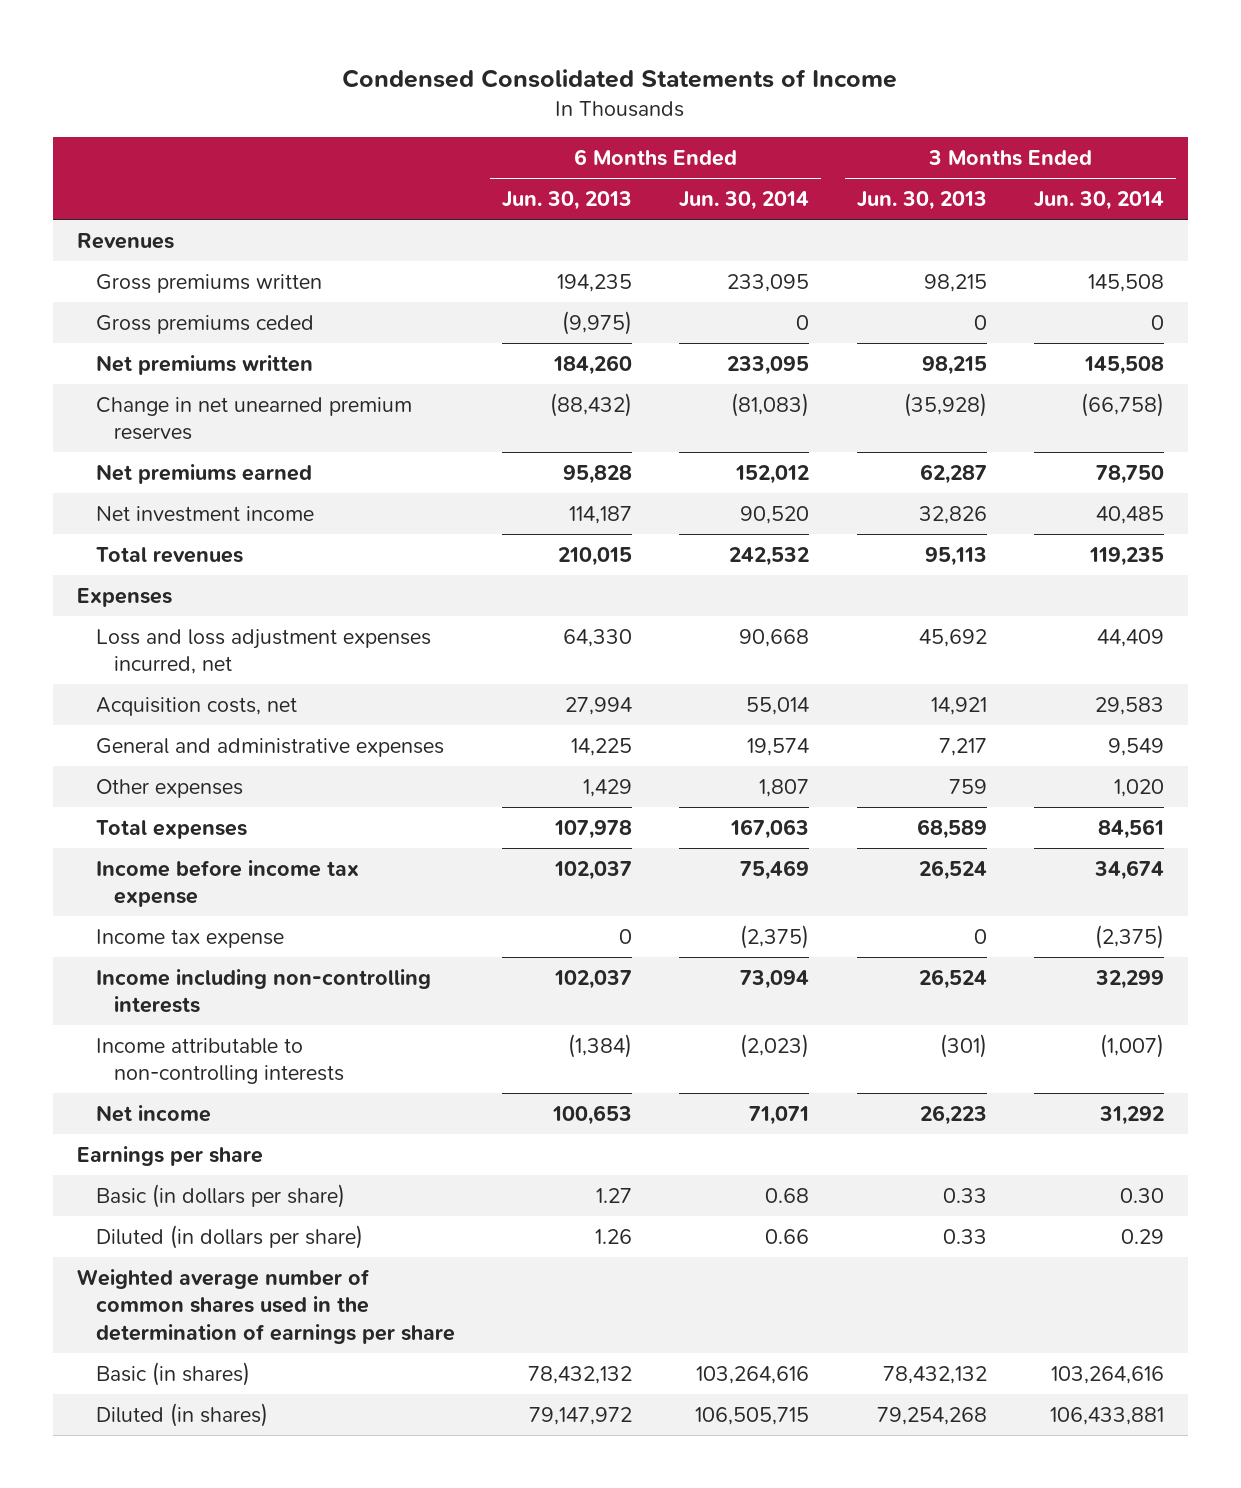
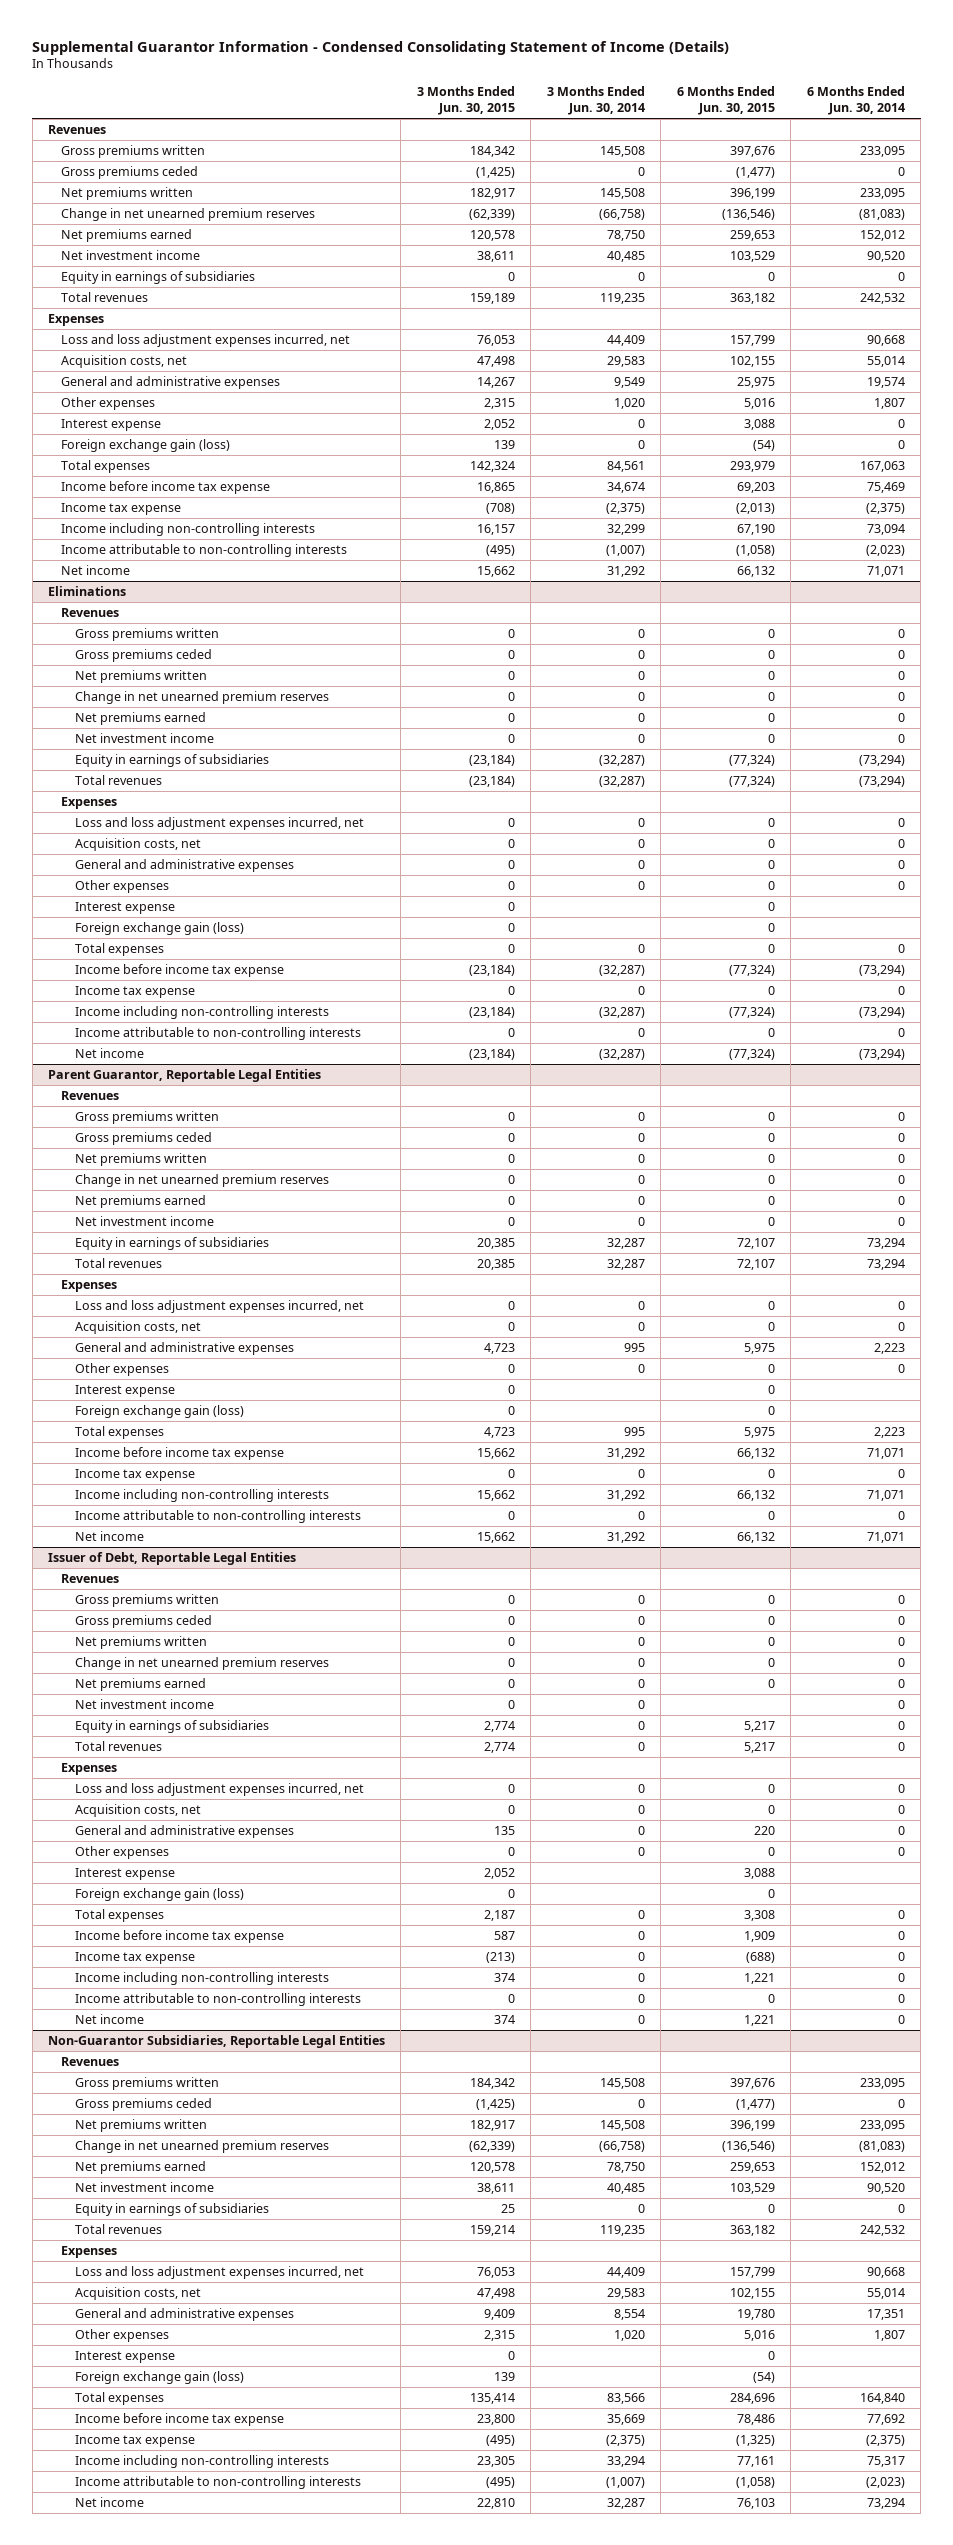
[342,68,898,88] Condensed Consolidated Statements of Income -> [32,40,730,55] Supplemental Guarantor Information - Condensed Consolidating Statement of Income (Details)
[501,191,632,211] Jun. 30, 2013 -> none
[856,191,987,211] Jun. 30, 2013 -> none
none -> [416,86,515,116] 3 Months Ended Jun. 30, 2015
none -> [676,86,775,116] 6 Months Ended Jun. 30, 2015
none -> [61,271,256,285] Equity in earnings of subsidiaries
none -> [61,419,162,432] Interest expense
none -> [61,439,231,453] Foreign exchange gain (loss)
[76,1145,263,1166] Earnings per share -> none
[95,1183,345,1208] Basic (in dollars per share) -> none
[95,1224,363,1249] Diluted (in dollars per share) -> none
[76,1268,455,1344] Weighted average number of common shares used in the determination of earnings per share -> none
[95,1361,250,1386] Basic (in shares) -> none
[95,1402,268,1427] Diluted (in shares) -> none
none -> [47,586,126,597] Eliminations
none -> [61,608,120,618] Revenues
none -> [74,628,219,642] Gross premiums written
none -> [74,649,212,663] Gross premiums ceded
none -> [74,670,207,684] Net premiums written
none -> [74,691,329,705] Change in net unearned premium reserves
none -> [74,712,206,726] Net premiums earned
none -> [74,733,214,744] Net investment income
none -> [74,754,269,768] Equity in earnings of subsidiaries
none -> [74,775,162,786] Total revenues
none -> [61,797,118,810] Expenses
none -> [74,817,364,831] Loss and loss adjustment expenses incurred, net
none -> [74,838,201,852] Acquisition costs, net
none -> [74,859,294,873] General and administrative expenses
none -> [74,880,169,894] Other expenses
none -> [74,902,175,915] Interest expense
none -> [74,922,244,936] Foreign exchange gain (loss)
none -> [74,943,164,957] Total expenses
none -> [74,964,284,978] Income before income tax expense
none -> [74,986,195,999] Income tax expense
none -> [74,1006,329,1020] Income including non-controlling interests
none -> [74,1027,361,1041] Income attributable to non-controlling interests
none -> [74,1048,144,1059] Net income
none -> [47,1069,321,1083] Parent Guarantor, Reportable Legal Entities
none -> [61,1091,120,1101] Revenues
none -> [74,1111,219,1125] Gross premiums written
none -> [74,1132,212,1146] Gross premiums ceded
none -> [74,1153,207,1167] Net premiums written
none -> [74,1174,329,1188] Change in net unearned premium reserves
none -> [74,1195,206,1209] Net premiums earned
none -> [74,1216,214,1227] Net investment income
none -> [74,1237,269,1251] Equity in earnings of subsidiaries
none -> [74,1258,162,1269] Total revenues
none -> [61,1280,118,1293] Expenses
none -> [74,1300,364,1314] Loss and loss adjustment expenses incurred, net
none -> [74,1321,201,1335] Acquisition costs, net
none -> [74,1342,294,1356] General and administrative expenses
none -> [74,1363,169,1377] Other expenses
none -> [74,1385,175,1398] Interest expense
none -> [74,1405,244,1419] Foreign exchange gain (loss)
none -> [74,1426,164,1440] Total expenses
none -> [74,1447,284,1461] Income before income tax expense
none -> [74,1469,195,1482] Income tax expense
none -> [74,1489,329,1503] Income including non-controlling interests
none -> [74,1510,361,1524] Income attributable to non-controlling interests
none -> [74,1531,144,1542] Net income
none -> [47,1552,296,1566] Issuer of Debt, Reportable Legal Entities
none -> [61,1574,120,1584] Revenues
none -> [74,1594,219,1608] Gross premiums written
none -> [74,1615,212,1629] Gross premiums ceded
none -> [74,1636,207,1650] Net premiums written
none -> [74,1657,329,1671] Change in net unearned premium reserves
none -> [74,1678,206,1692] Net premiums earned
none -> [74,1699,214,1710] Net investment income
none -> [74,1720,269,1734] Equity in earnings of subsidiaries
none -> [74,1741,162,1752] Total revenues
none -> [61,1763,118,1776] Expenses
none -> [74,1783,364,1797] Loss and loss adjustment expenses incurred, net
none -> [74,1804,201,1818] Acquisition costs, net
none -> [74,1825,294,1839] General and administrative expenses
none -> [74,1846,169,1860] Other expenses
none -> [74,1868,175,1881] Interest expense
none -> [74,1888,244,1902] Foreign exchange gain (loss)
none -> [74,1909,164,1923] Total expenses
none -> [74,1930,284,1944] Income before income tax expense
none -> [74,1952,195,1965] Income tax expense
none -> [74,1972,329,1986] Income including non-controlling interests
none -> [74,1993,361,2007] Income attributable to non-controlling interests
none -> [74,2014,144,2025] Net income
none -> [47,2035,385,2049] Non-Guarantor Subsidiaries, Reportable Legal Entities
none -> [61,2057,120,2067] Revenues
none -> [74,2077,219,2091] Gross premiums written
none -> [74,2098,212,2112] Gross premiums ceded
none -> [74,2119,207,2133] Net premiums written
none -> [74,2140,329,2154] Change in net unearned premium reserves
none -> [74,2161,206,2175] Net premiums earned
none -> [74,2182,214,2193] Net investment income
none -> [74,2203,269,2217] Equity in earnings of subsidiaries
none -> [74,2224,162,2235] Total revenues
none -> [61,2246,118,2259] Expenses
none -> [74,2266,364,2280] Loss and loss adjustment expenses incurred, net
none -> [74,2287,201,2301] Acquisition costs, net
none -> [74,2308,294,2322] General and administrative expenses
none -> [74,2329,169,2343] Other expenses
none -> [74,2351,175,2364] Interest expense
none -> [74,2371,244,2385] Foreign exchange gain (loss)
none -> [74,2392,164,2406] Total expenses
none -> [74,2413,284,2427] Income before income tax expense
none -> [74,2435,195,2448] Income tax expense
none -> [74,2455,329,2469] Income including non-controlling interests
none -> [74,2476,361,2490] Income attributable to non-controlling interests
none -> [74,2497,144,2508] Net income

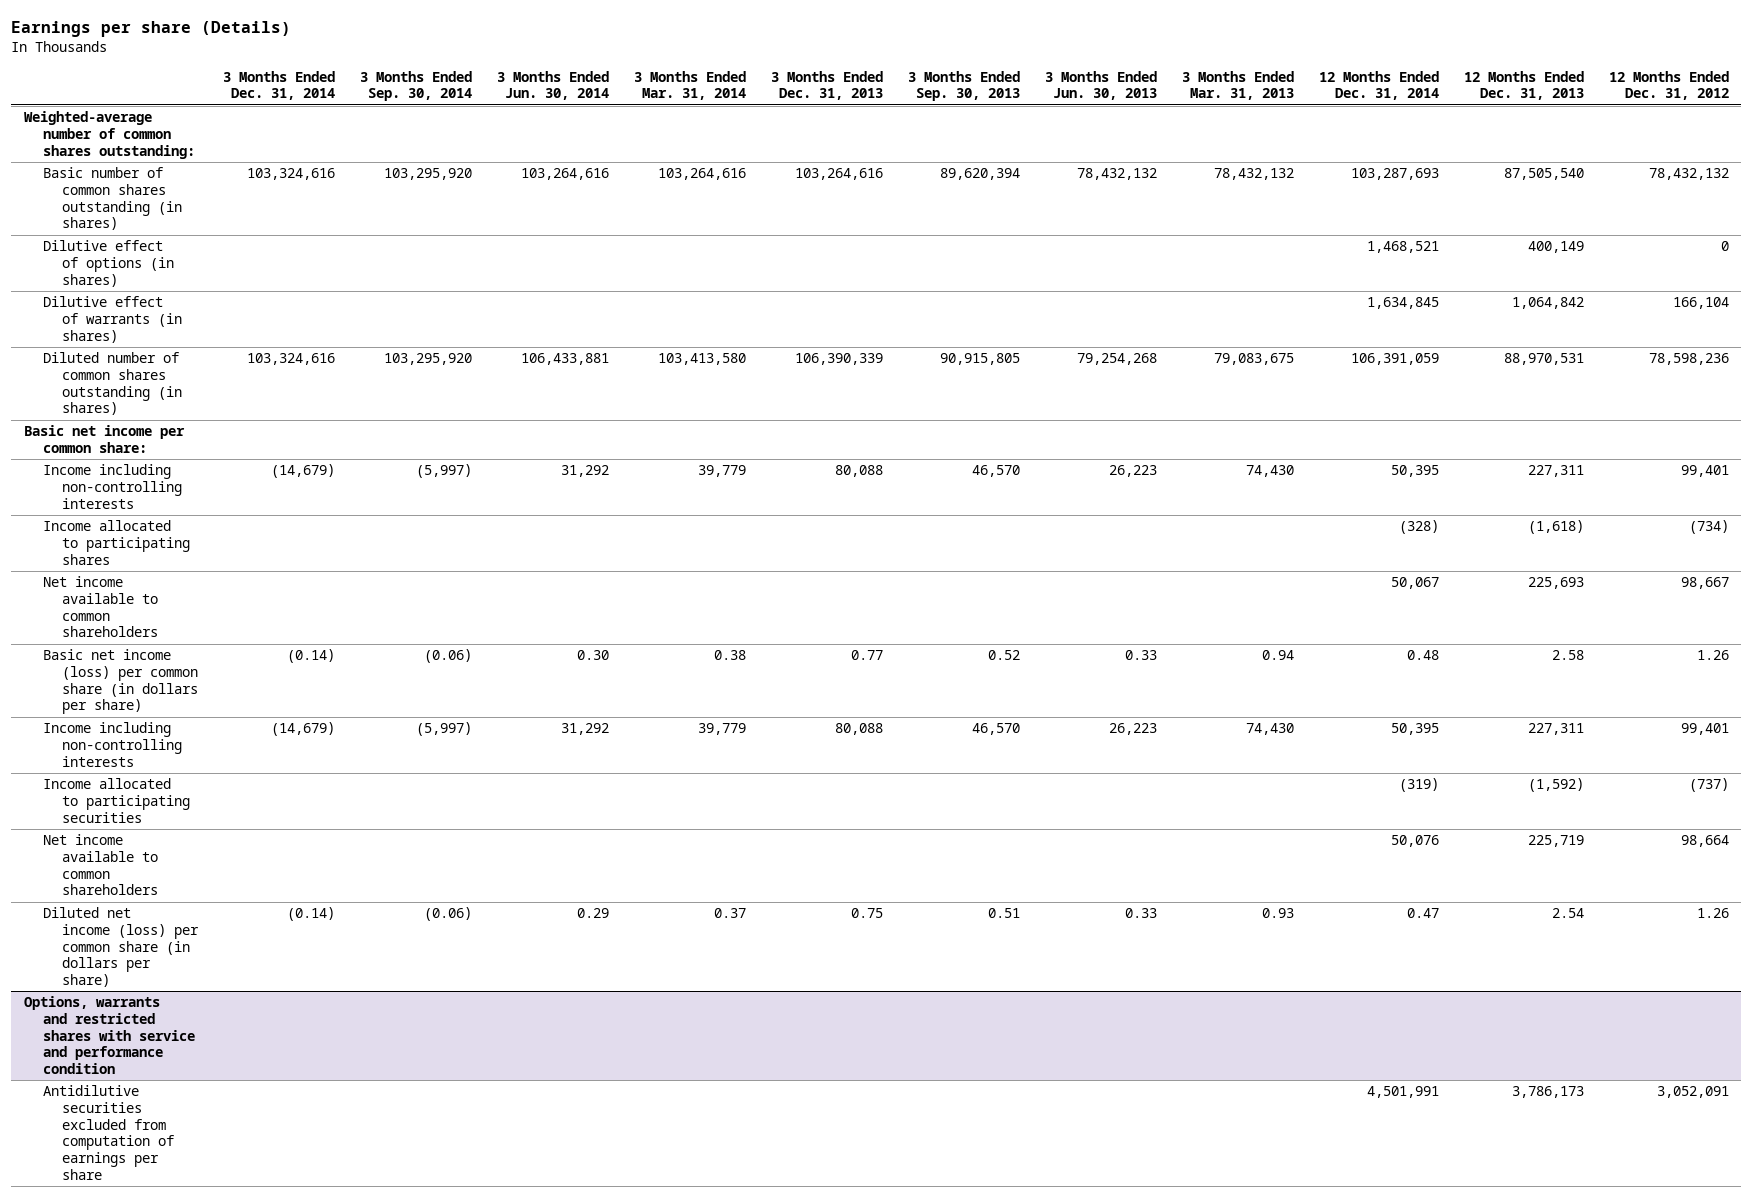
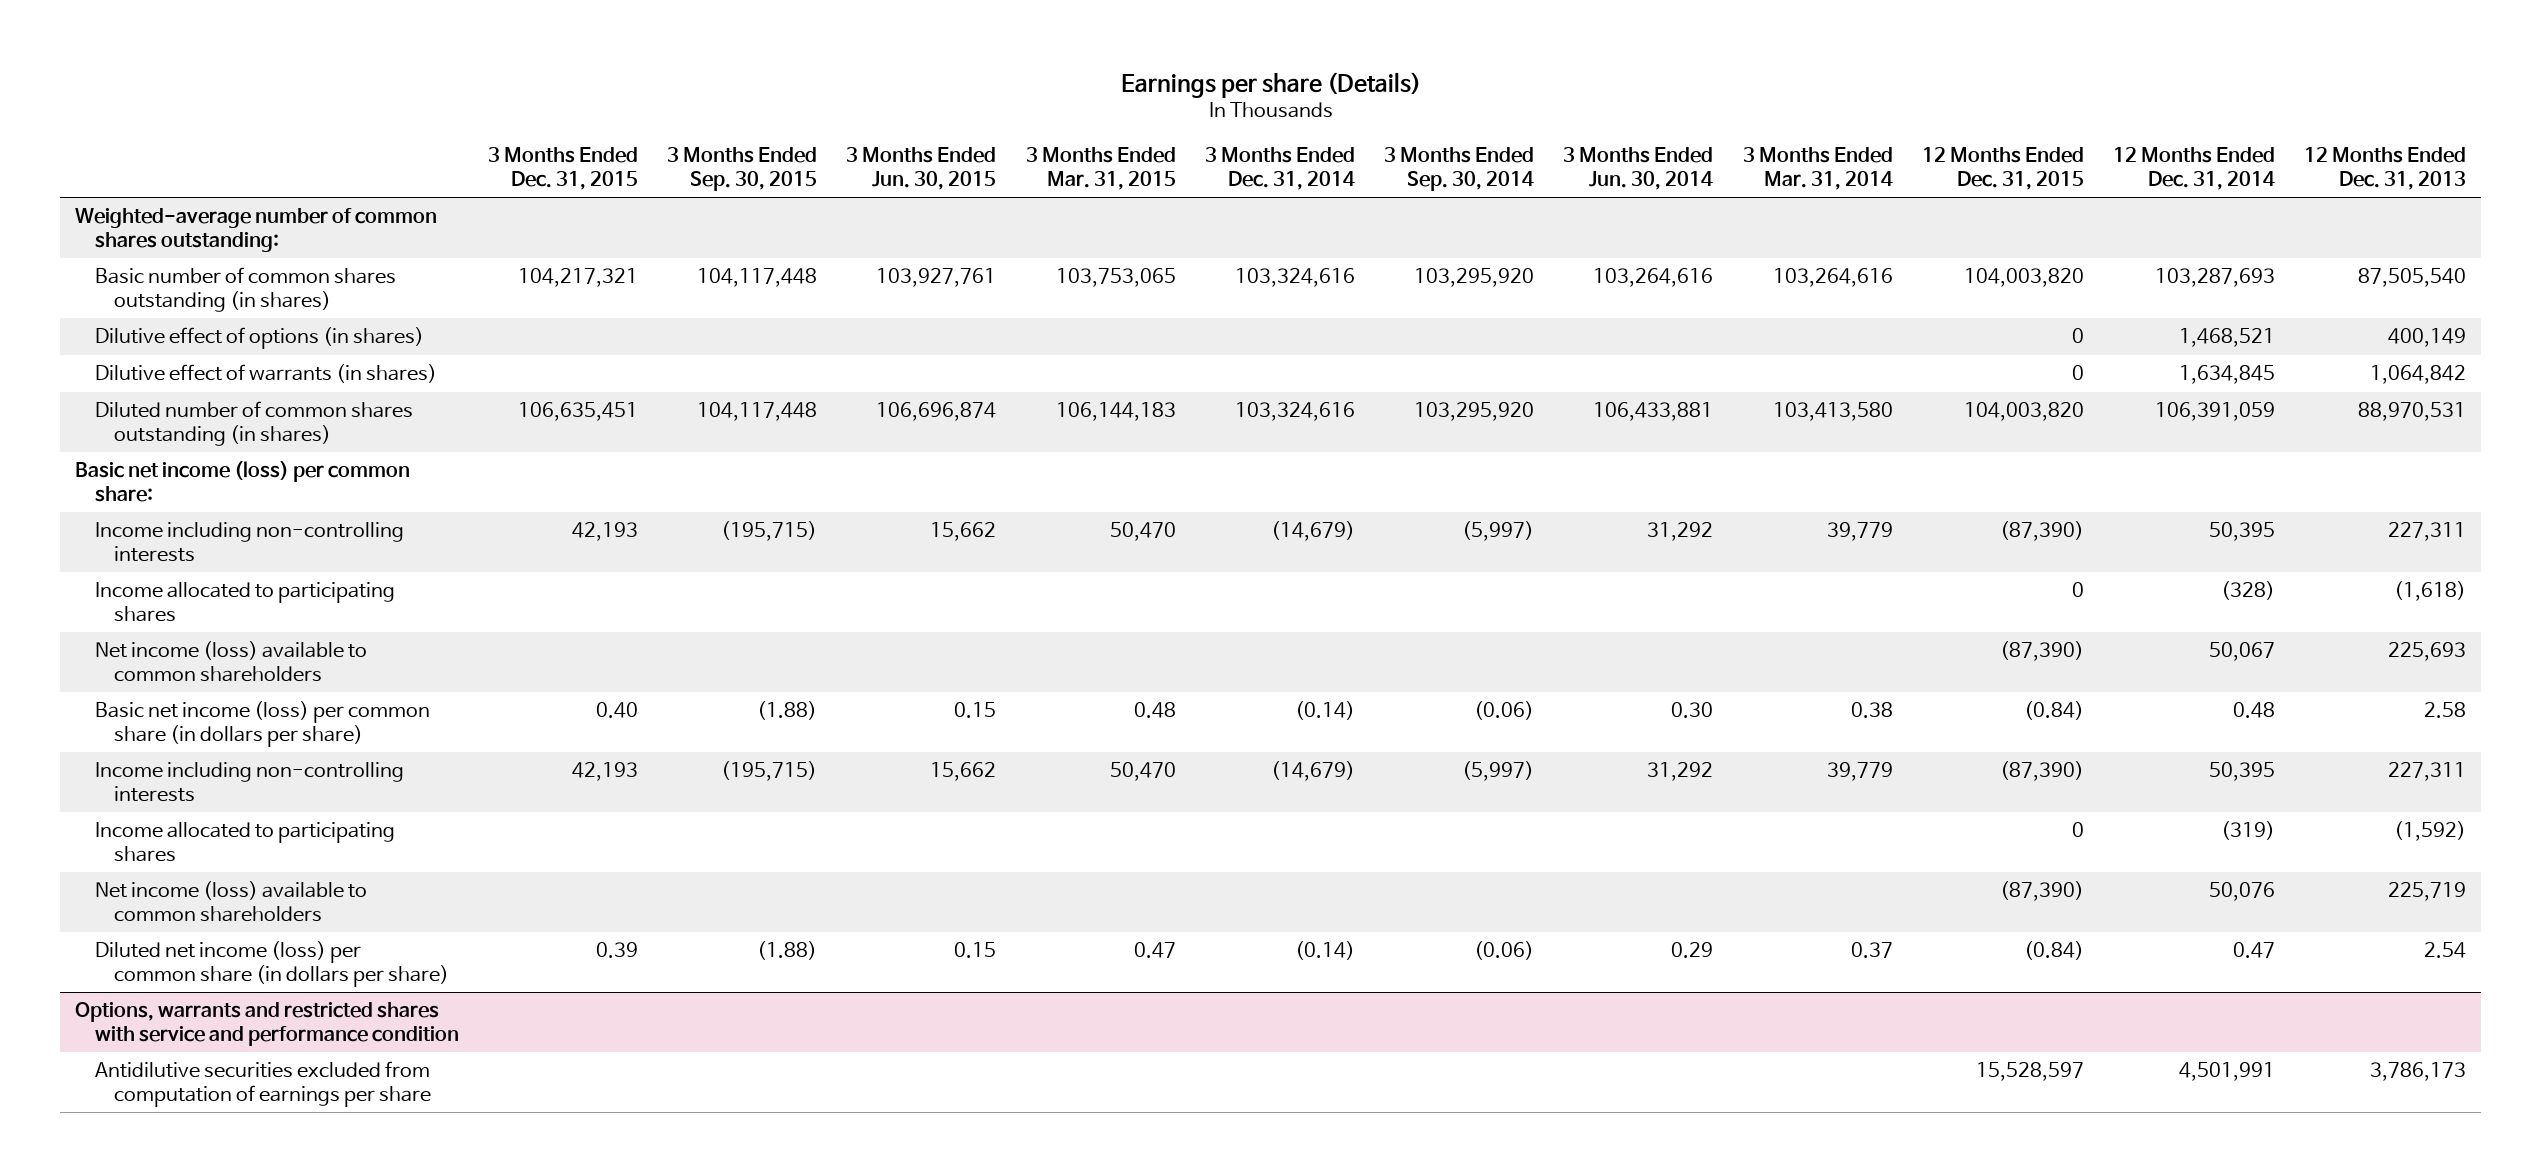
[770,70,883,101] 3 Months Ended Dec. 31, 2013 -> none
[907,70,1020,102] 3 Months Ended Sep. 30, 2013 -> none
[1044,70,1157,101] 3 Months Ended Jun. 30, 2013 -> none
[1181,70,1294,101] 3 Months Ended Mar. 31, 2013 -> none
[1608,70,1729,101] 12 Months Ended Dec. 31, 2012 -> none
none -> [487,147,638,190] 3 Months Ended Dec. 31, 2015
none -> [666,147,817,191] 3 Months Ended Sep. 30, 2015
none -> [846,147,997,190] 3 Months Ended Jun. 30, 2015
none -> [1025,147,1176,190] 3 Months Ended Mar. 31, 2015
none -> [1921,147,2084,190] 12 Months Ended Dec. 31, 2015
[23,425,185,454] Basic net income per common share: -> [74,461,410,503] Basic net income (loss) per common share:
[42,576,158,638] Net income available to common shareholders -> [94,641,367,683] Net income (loss) available to common shareholders
[42,778,190,823] Income allocated to participating securities -> [94,822,395,863] Income allocated to participating shares
[42,834,158,896] Net income available to common shareholders -> [94,881,367,923] Net income (loss) available to common shareholders

